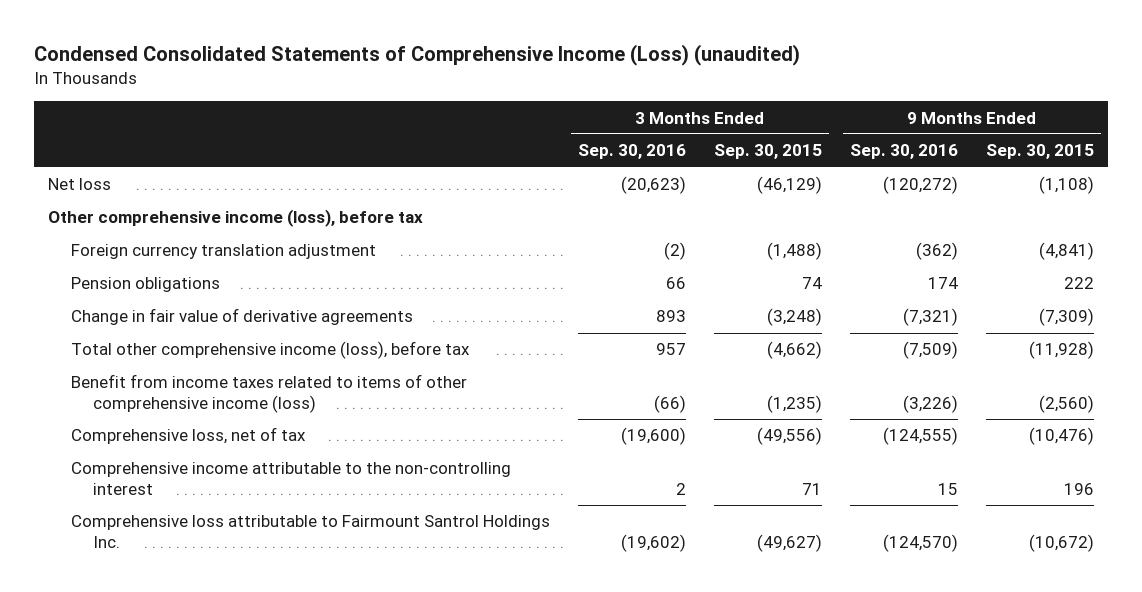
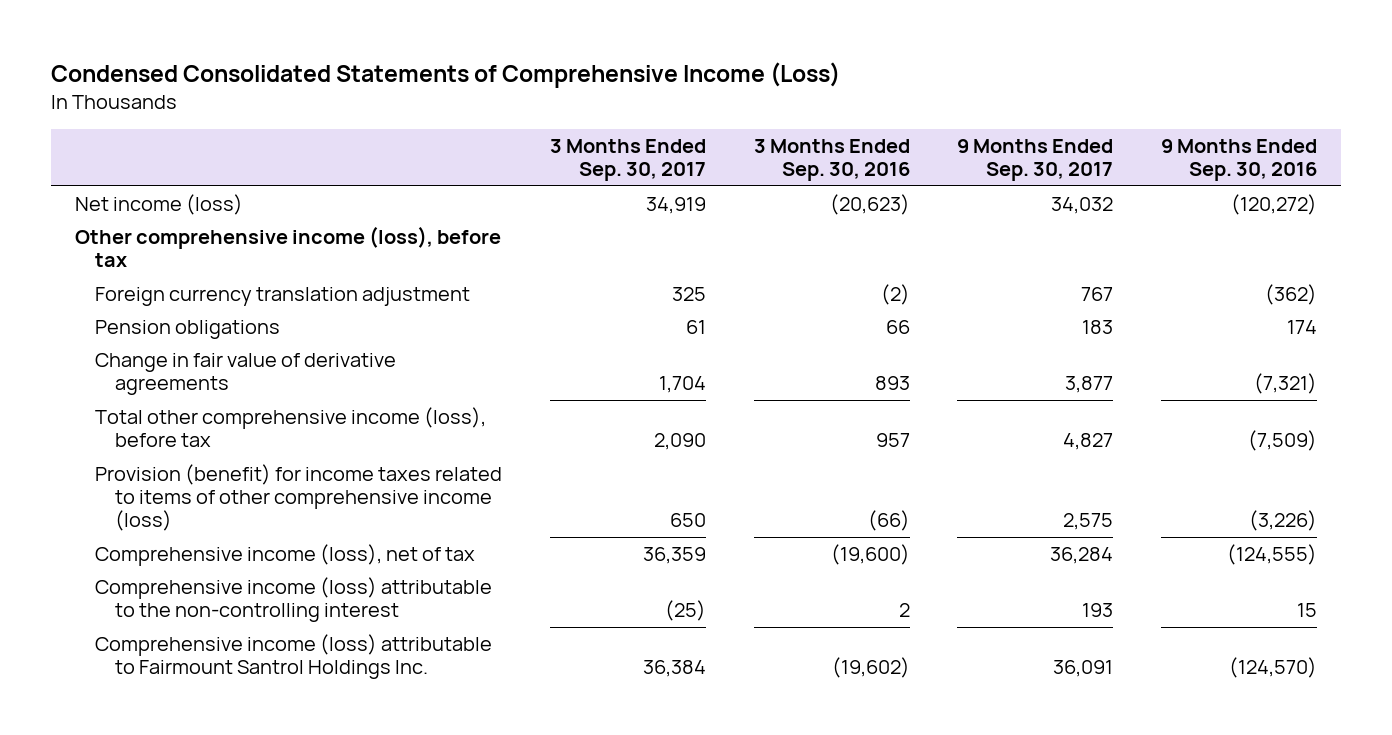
[34,43,801,66] Condensed Consolidated Statements of Comprehensive Income (Loss) (unaudited) -> [51,62,841,89] Condensed Consolidated Statements of Comprehensive Income (Loss)
[713,144,822,160] Sep. 30, 2015 -> none
[986,144,1095,160] Sep. 30, 2015 -> none
none -> [549,138,706,182] 3 Months Ended Sep. 30, 2017
none -> [957,138,1114,182] 9 Months Ended Sep. 30, 2017
[48,178,112,191] Net loss -> [75,193,244,215] Net income (loss)
[70,374,467,413] Benefit from income taxes related to items of other comprehensive income (loss) -> [95,463,503,532] Provision (benefit) for income taxes related to items of other comprehensive income (loss)
[70,427,306,445] Comprehensive loss, net of tax -> [95,543,476,566] Comprehensive income (loss), net of tax
[70,462,511,495] Comprehensive income attributable to the non-controlling interest -> [95,576,493,623] Comprehensive income (loss) attributable to the non-controlling interest
[70,515,550,548] Comprehensive loss attributable to Fairmount Santrol Holdings Inc. -> [95,633,493,680] Comprehensive income (loss) attributable to Fairmount Santrol Holdings Inc.

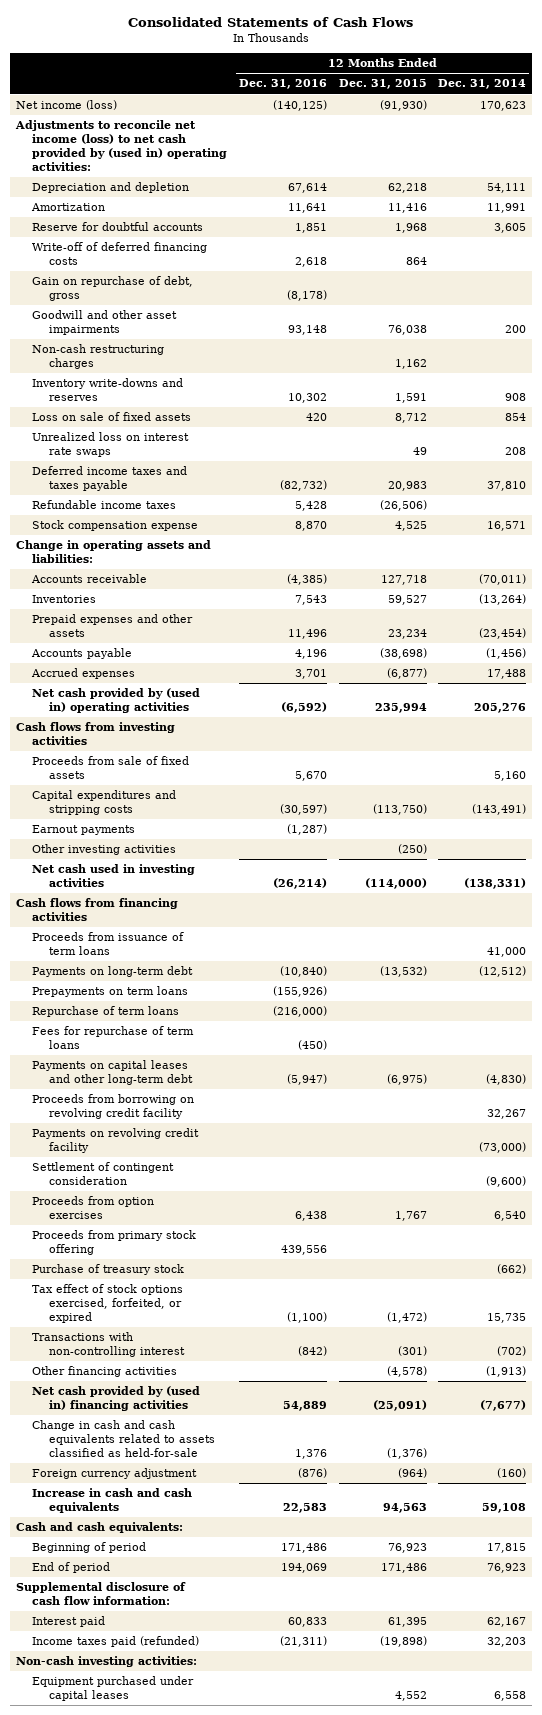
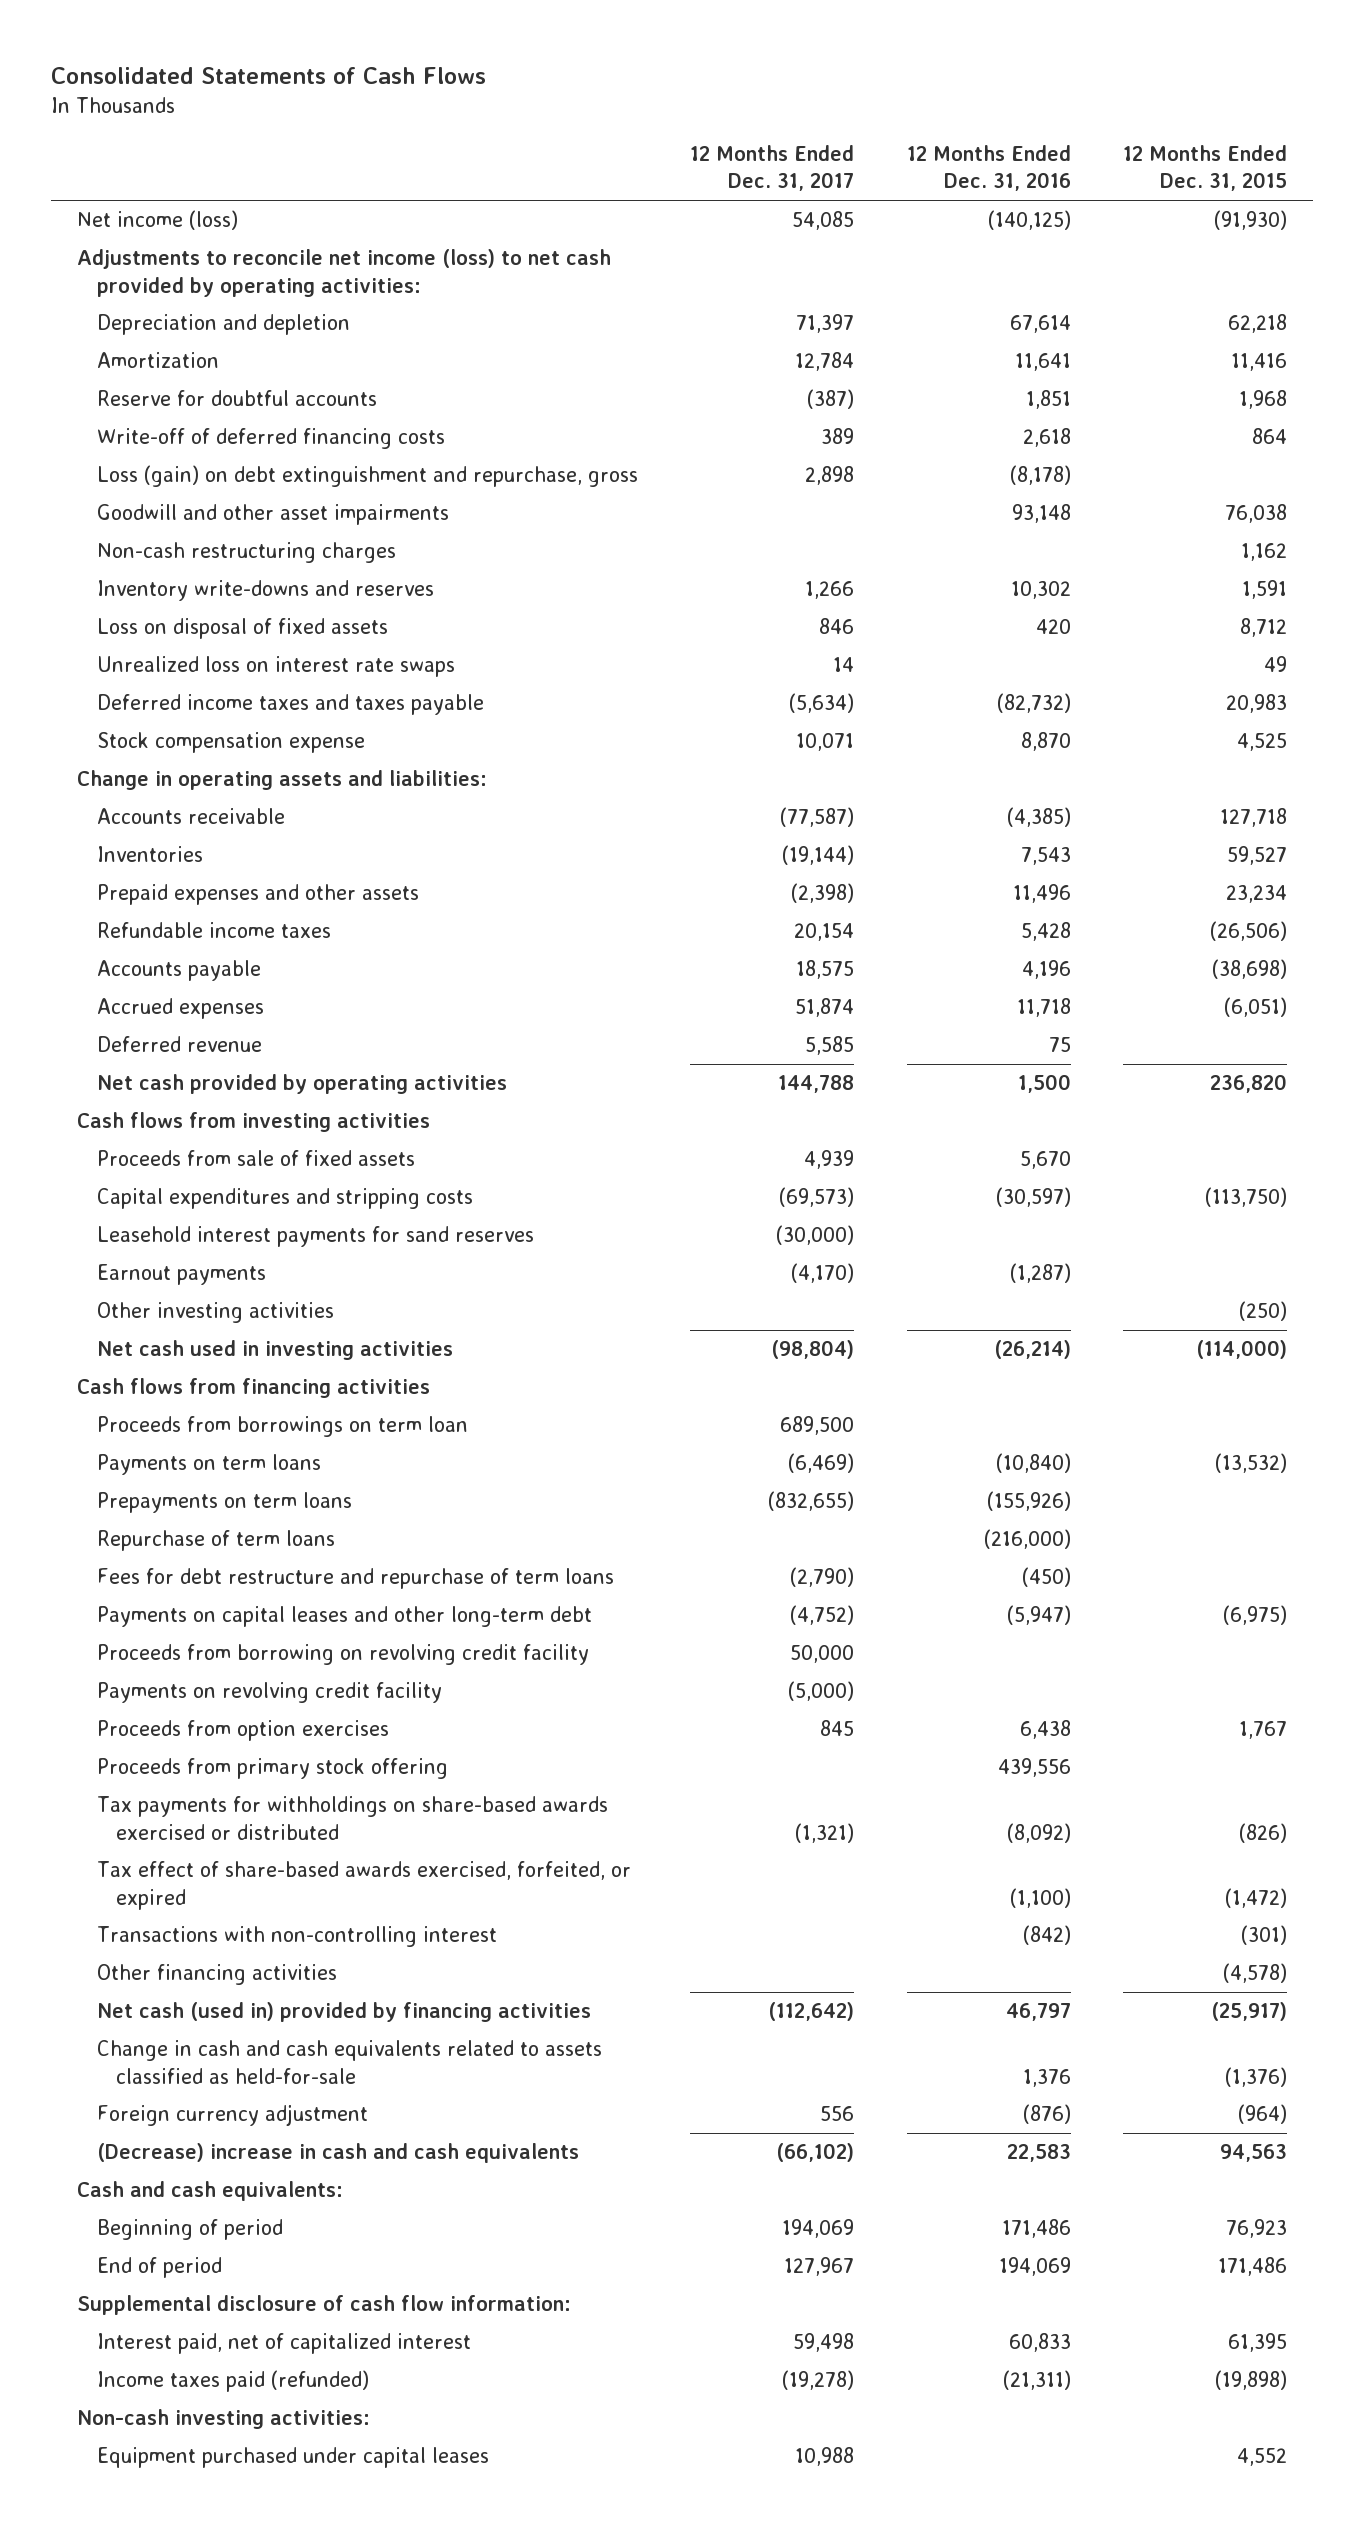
[438,79,527,90] Dec. 31, 2014 -> none
none -> [690,145,855,192] 12 Months Ended Dec. 31, 2017
[14,120,228,171] Adjustments to reconcile net income (loss) to net cash provided by (used in) operating activities: -> [77,249,612,297] Adjustments to reconcile net income (loss) to net cash provided by operating activities:
[32,276,194,301] Gain on repurchase of debt, gross -> [96,465,638,488] Loss (gain) on debt extinguishment and repurchase, gross
[32,412,192,422] Loss on sale of fixed assets -> [96,618,388,640] Loss on disposal of fixed assets
[32,500,177,510] Refundable income taxes -> [96,922,331,939] Refundable income taxes
[295,669,328,680] 3,701 -> [1016,998,1071,1018] 11,718
[386,668,427,680] (6,877) -> [1224,997,1288,1018] (6,051)
none -> [96,1036,262,1053] Deferred revenue
[32,688,201,713] Net cash provided by (used in) operating activities -> [96,1074,507,1095] Net cash provided by operating activities
[281,701,328,713] (6,592) -> [1017,1074,1071,1094] 1,500
[374,702,427,713] 235,994 -> [1210,1074,1288,1094] 236,820
none -> [96,1226,534,1248] Leasehold interest payments for sand reserves
[32,932,185,955] Proceeds from issuance of term loans -> [96,1416,468,1438] Proceeds from borrowings on term loan
[32,966,194,978] Payments on long-term debt -> [96,1454,321,1476] Payments on term loans
[32,1026,195,1049] Fees for repurchase of term loans -> [96,1568,614,1590] Fees for debt restructure and repurchase of term loans
[32,1162,175,1185] Settlement of contingent consideration -> none
[32,1264,185,1276] Purchase of treasury stock -> none
none -> [96,1796,608,1840] Tax payments for withholdings on share-based awards exercised or distributed
[32,1284,184,1323] Tax effect of stock options exercised, forfeited, or expired -> [96,1861,631,1910] Tax effect of share-based awards exercised, forfeited, or expired
[32,1386,201,1411] Net cash provided by (used in) financing activities -> [96,2002,591,2023] Net cash (used in) provided by financing activities
[283,1400,328,1411] 54,889 -> [1005,2003,1071,2022] 46,797
[372,1399,427,1411] (25,091) -> [1211,2002,1288,2022] (25,917)
[32,1488,193,1513] Increase in cash and cash equivalents -> [96,2143,579,2164] (Decrease) increase in cash and cash equivalents
[32,1616,106,1628] Interest paid -> [96,2333,471,2355] Interest paid, net of capitalized interest

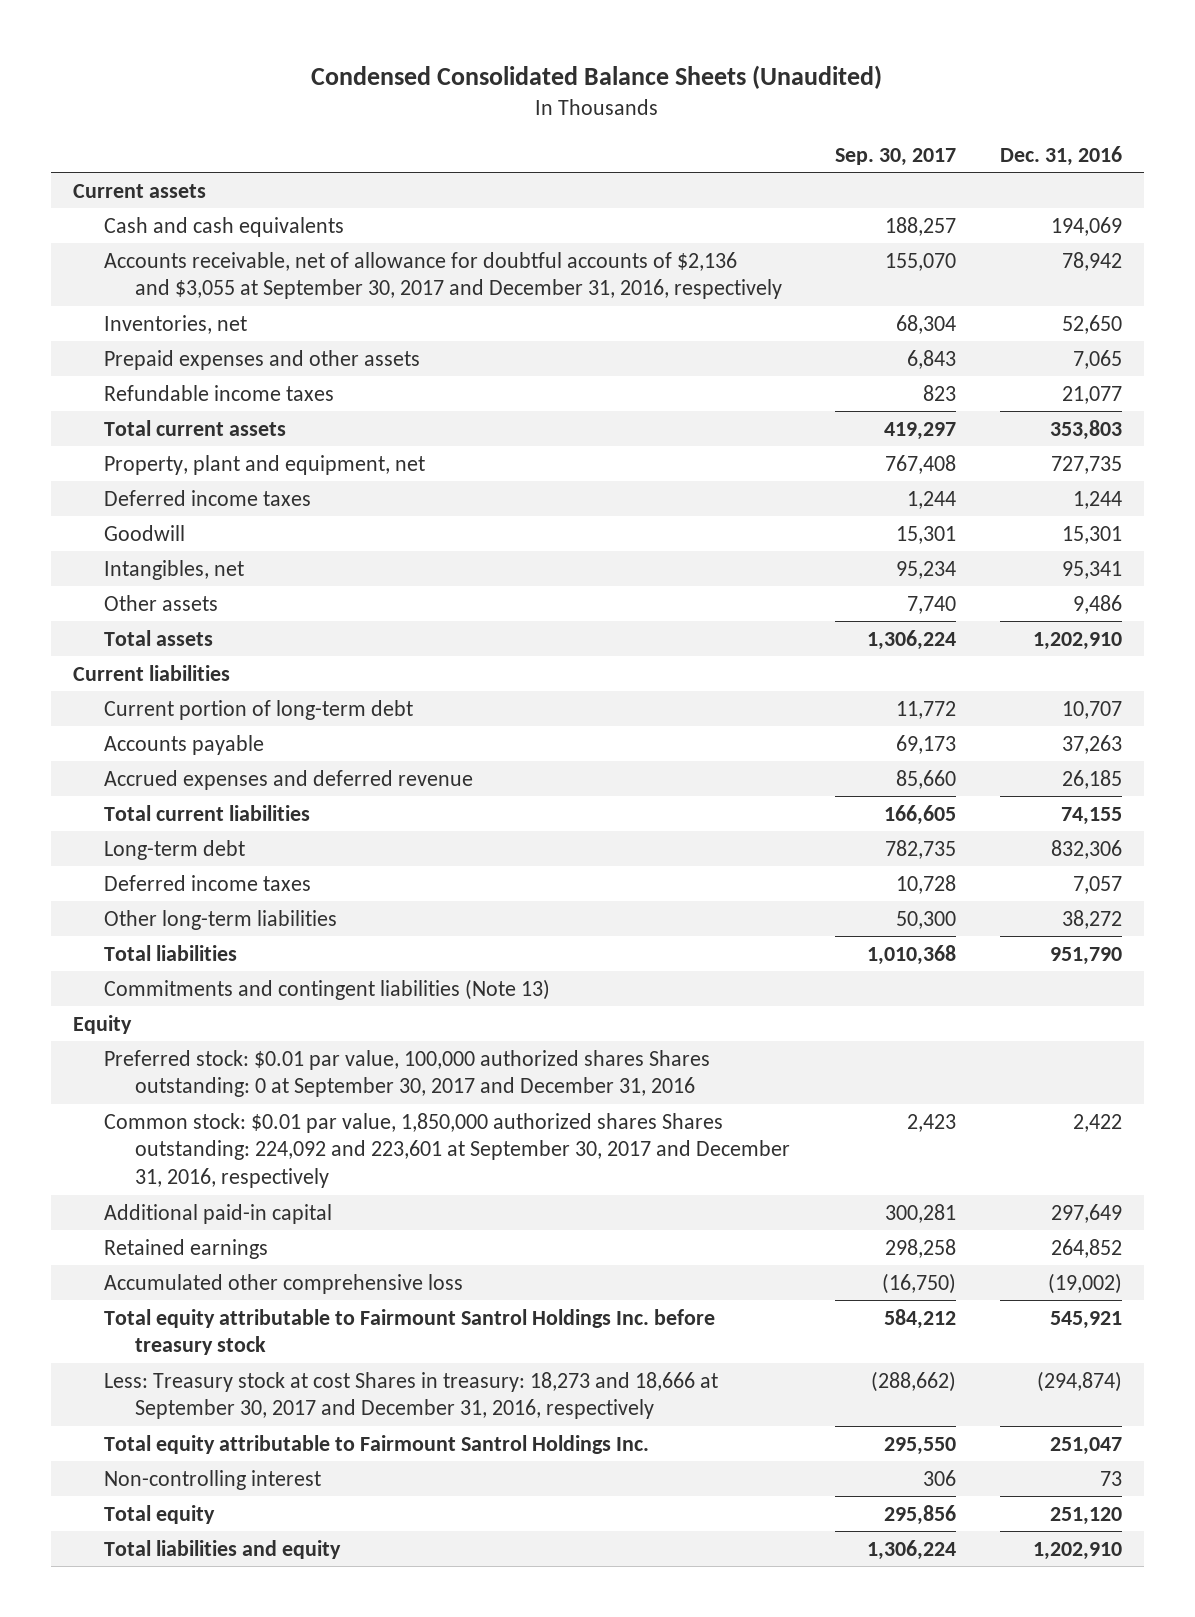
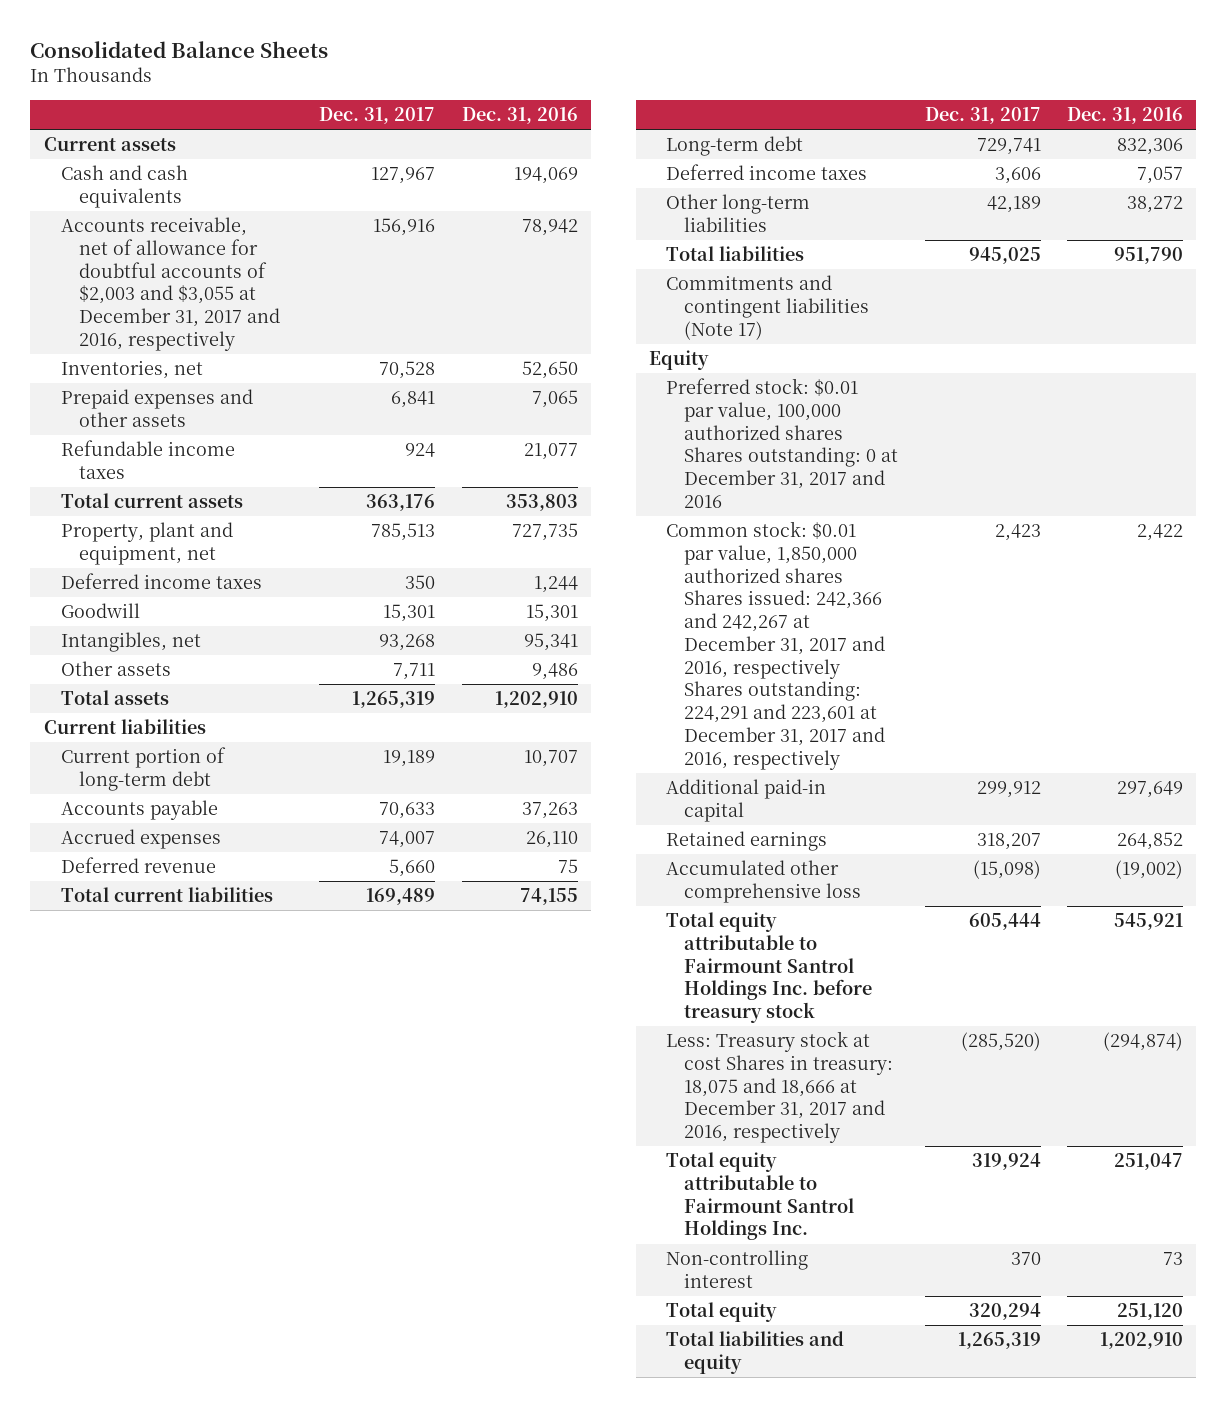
[311,64,883,89] Condensed Consolidated Balance Sheets (Unaudited) -> [30,41,329,59] Consolidated Balance Sheets
[834,147,956,166] Sep. 30, 2017 -> none
none -> [319,107,436,125] Dec. 31, 2017
[103,251,783,300] Accounts receivable, net of allowance for doubtful accounts of $2,136 and $3,055 at September 30, 2017 and December 31, 2016, respectively -> [61,217,280,351] Accounts receivable, net of allowance for doubtful accounts of $2,003 and $3,055 at December 31, 2017 and 2016, respectively
[103,769,473,790] Accrued expenses and deferred revenue -> none
none -> [61,829,222,850] Accrued expenses
none -> [61,857,217,874] Deferred revenue
[103,978,550,1000] Commitments and contingent liabilities (Note 13) -> [666,275,870,340] Commitments and contingent liabilities (Note 17)
[103,1049,710,1098] Preferred stock: $0.01 par value, 100,000 authorized shares Shares outstanding: 0 at September 30, 2017 and December 31, 2016 -> [666,378,899,508] Preferred stock: $0.01 par value, 100,000 authorized shares Shares outstanding: 0 at December 31, 2017 and 2016
[103,1112,791,1189] Common stock: $0.01 par value, 1,850,000 authorized shares Shares outstanding: 224,092 and 223,601 at September 30, 2017 and December 31, 2016, respectively -> [666,521,886,770] Common stock: $0.01 par value, 1,850,000 authorized shares Shares issued: 242,366 and 242,267 at December 31, 2017 and 2016, respectively Shares outstanding: 224,291 and 223,601 at December 31, 2017 and 2016, respectively
[103,1371,718,1420] Less: Treasury stock at cost Shares in treasury: 18,273 and 18,666 at September 30, 2017 and December 31, 2016, respectively -> [666,1031,894,1144] Less: Treasury stock at cost Shares in treasury: 18,075 and 18,666 at December 31, 2017 and 2016, respectively

